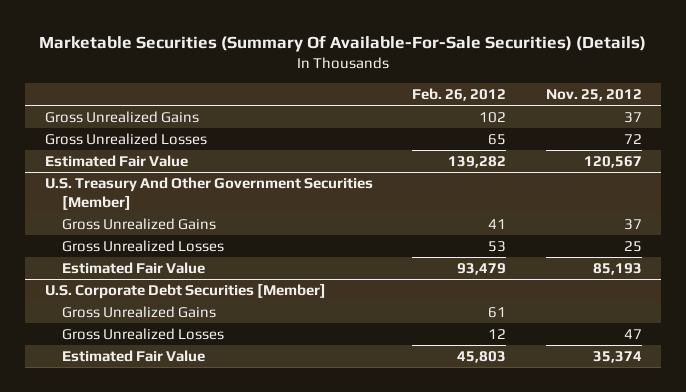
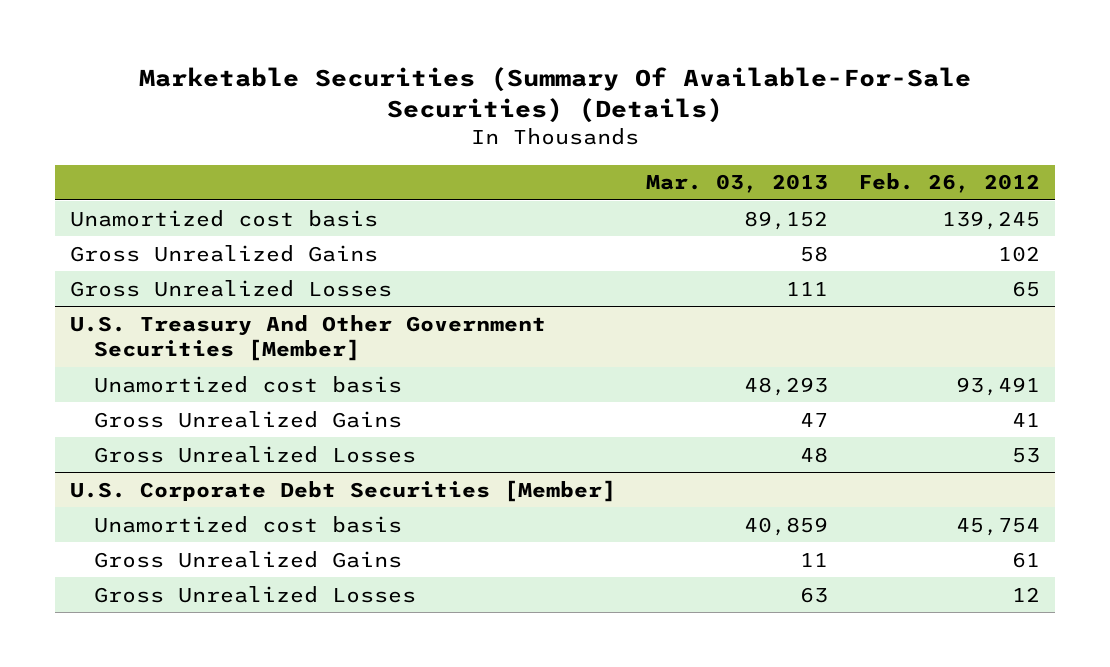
[545,88,642,101] Nov. 25, 2012 -> none
none -> [645,174,828,194] Mar. 03, 2013
none -> [69,209,378,227] Unamortized cost basis
[44,155,188,168] Estimated Fair Value -> none
none -> [93,375,402,393] Unamortized cost basis
[61,262,205,275] Estimated Fair Value -> none
none -> [93,515,402,533] Unamortized cost basis
[61,350,205,363] Estimated Fair Value -> none

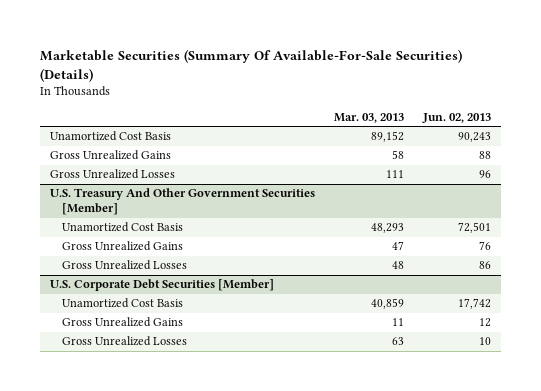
[858,173,1041,194] Feb. 26, 2012 -> none
none -> [422,113,492,124] Jun. 02, 2013
[69,209,378,227] Unamortized cost basis -> [49,131,171,142] Unamortized Cost Basis
[93,375,402,393] Unamortized cost basis -> [62,222,184,233] Unamortized Cost Basis
[93,515,402,533] Unamortized cost basis -> [62,298,184,309] Unamortized Cost Basis

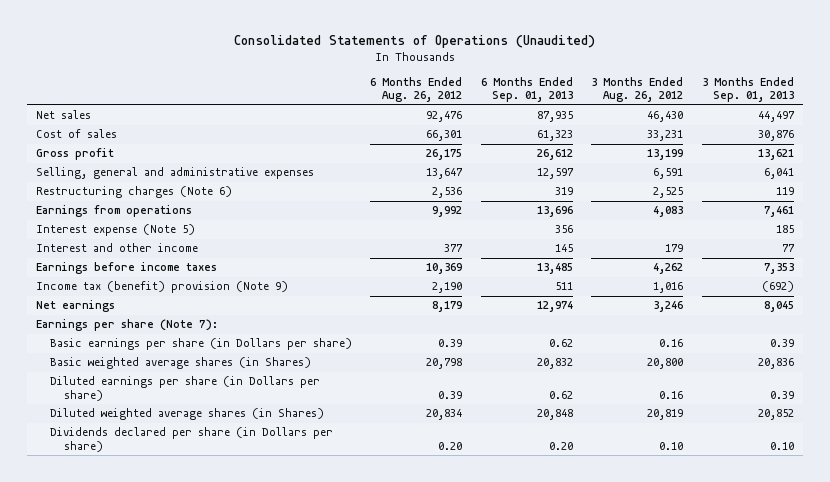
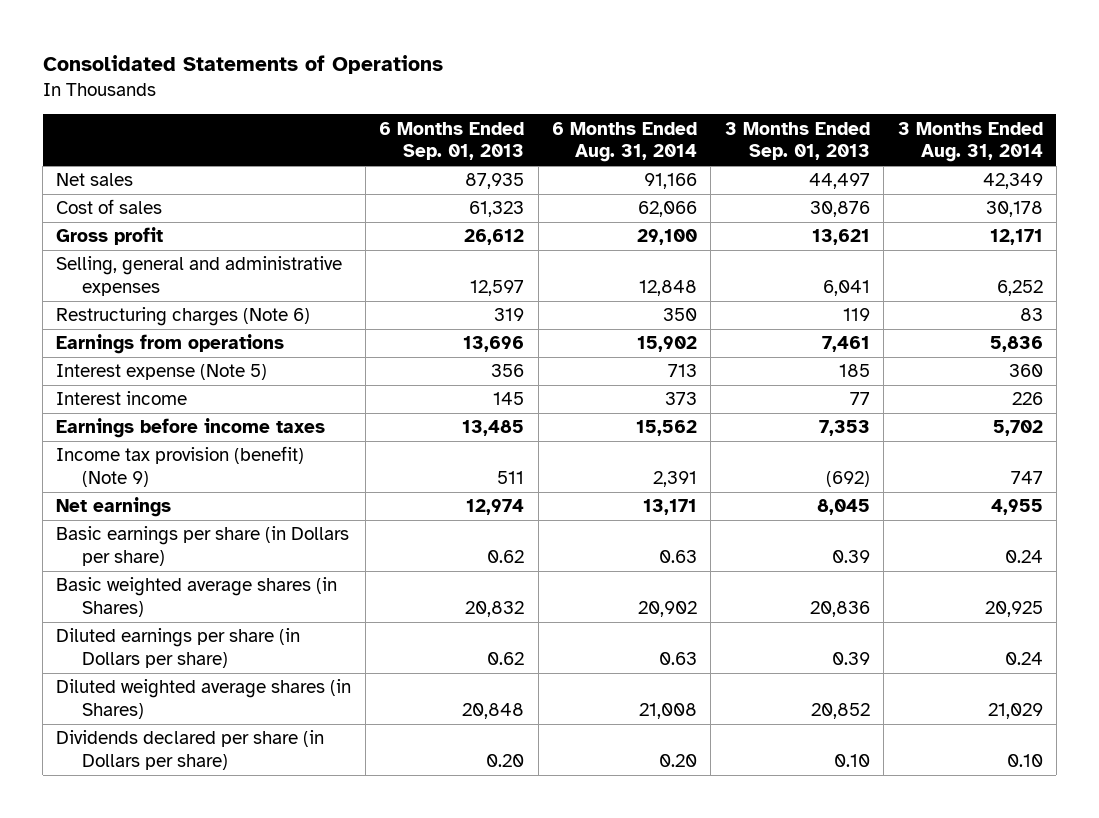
[233,34,595,48] Consolidated Statements of Operations (Unaudited) -> [42,55,443,75] Consolidated Statements of Operations
[370,76,463,103] 6 Months Ended Aug. 26, 2012 -> none
[591,76,684,103] 3 Months Ended Aug. 26, 2012 -> none
none -> [552,121,698,163] 6 Months Ended Aug. 31, 2014
none -> [897,121,1043,163] 3 Months Ended Aug. 31, 2014
[35,243,198,253] Interest and other income -> [56,391,188,406] Interest income
[35,281,288,294] Income tax (benefit) provision (Note 9) -> [56,446,305,488] Income tax provision (benefit) (Note 9)
[35,319,218,332] Earnings per share (Note 7): -> none

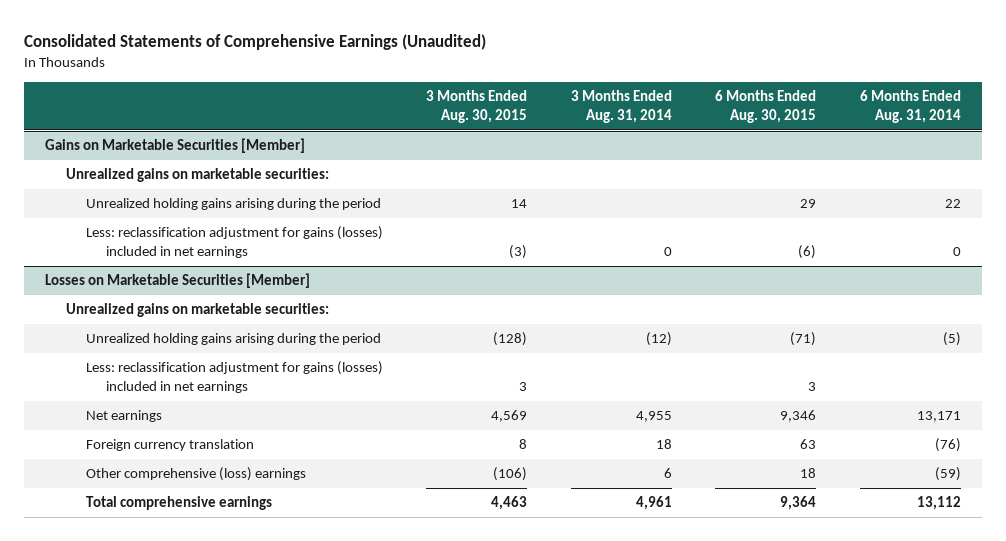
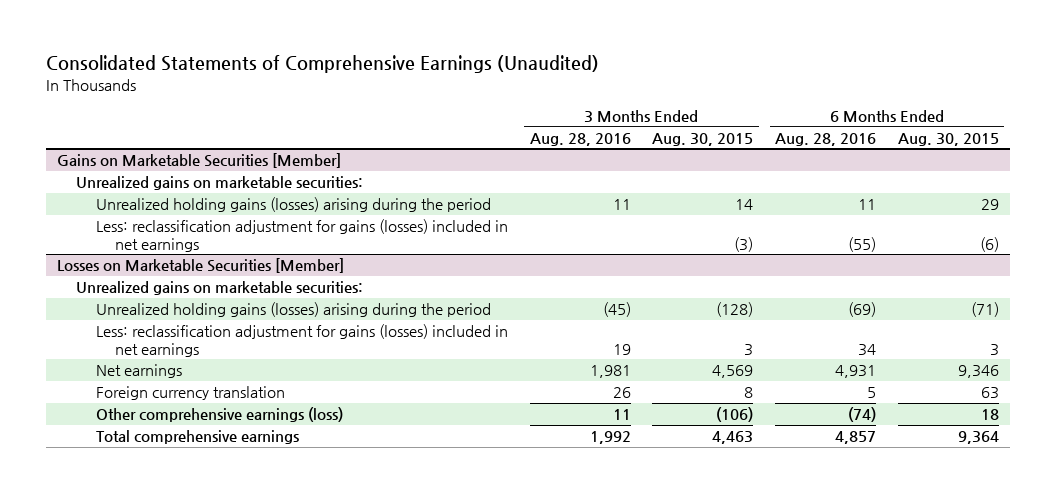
[570,90,672,123] 3 Months Ended Aug. 31, 2014 -> none
[859,90,961,123] 6 Months Ended Aug. 31, 2014 -> none
none -> [529,132,631,146] Aug. 28, 2016
none -> [775,132,877,146] Aug. 28, 2016
[85,198,381,211] Unrealized holding gains arising during the period -> [95,197,491,213] Unrealized holding gains (losses) arising during the period
[85,333,381,346] Unrealized holding gains arising during the period -> [95,302,491,318] Unrealized holding gains (losses) arising during the period
[85,467,306,482] Other comprehensive (loss) earnings -> [95,407,343,423] Other comprehensive earnings (loss)

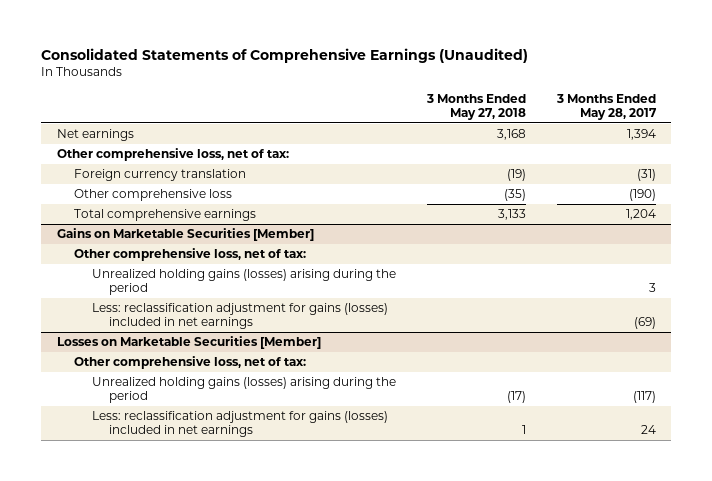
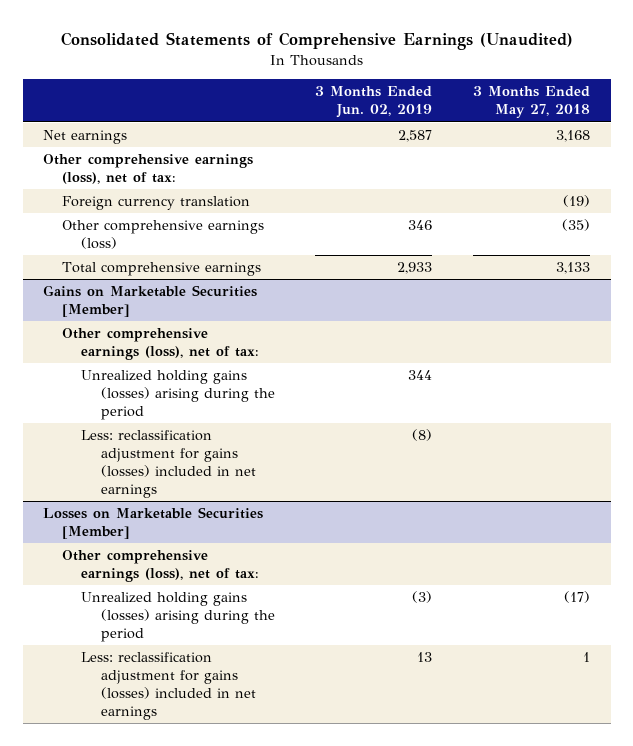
[555,93,657,121] 3 Months Ended May 28, 2017 -> none
none -> [315,86,433,119] 3 Months Ended Jun. 02, 2019
[56,148,289,162] Other comprehensive loss, net of tax: -> [42,154,253,185] Other comprehensive earnings (loss), net of tax:
[74,189,233,202] Other comprehensive loss -> [62,220,265,250] Other comprehensive earnings (loss)
[74,248,307,262] Other comprehensive loss, net of tax: -> [62,328,260,361] Other comprehensive earnings (loss), net of tax:
[74,356,307,370] Other comprehensive loss, net of tax: -> [62,550,260,583] Other comprehensive earnings (loss), net of tax:

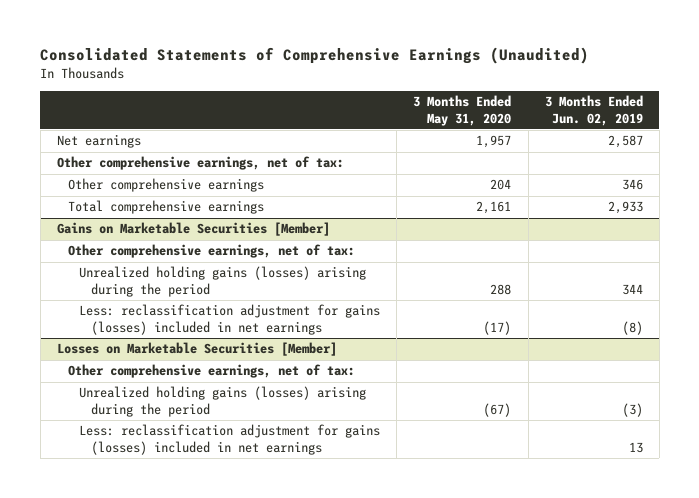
[473,86,591,119] 3 Months Ended May 27, 2018 -> none
none -> [413,95,512,126] 3 Months Ended May 31, 2020
[62,196,251,211] Foreign currency translation -> none
[42,154,253,185] Other comprehensive earnings (loss), net of tax: -> [56,156,344,171] Other comprehensive earnings, net of tax:
[62,220,265,250] Other comprehensive earnings (loss) -> [68,178,265,193] Other comprehensive earnings
[62,328,260,361] Other comprehensive earnings (loss), net of tax: -> [68,244,356,259] Other comprehensive earnings, net of tax:
[62,550,260,583] Other comprehensive earnings (loss), net of tax: -> [68,364,356,379] Other comprehensive earnings, net of tax:

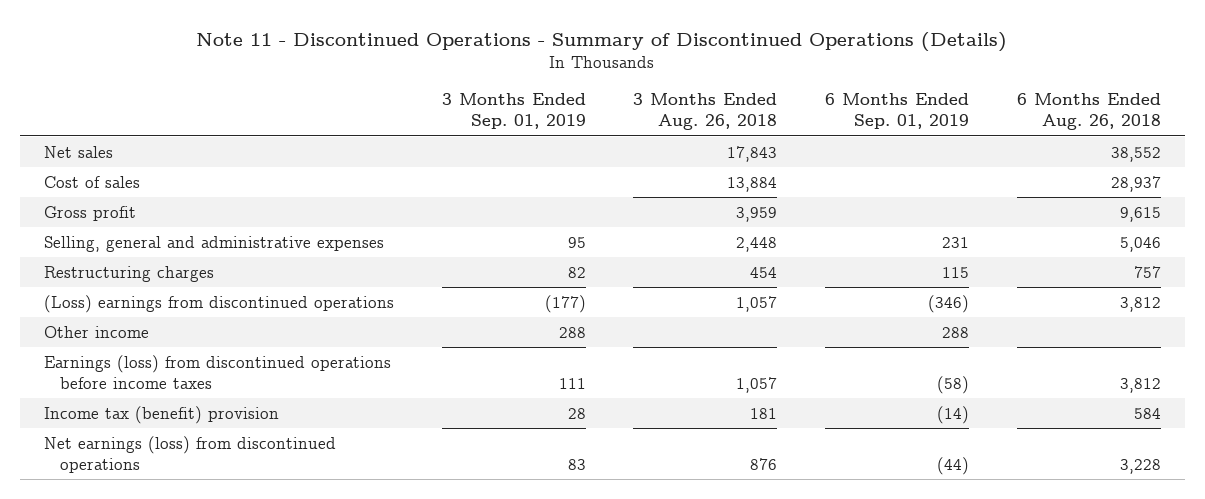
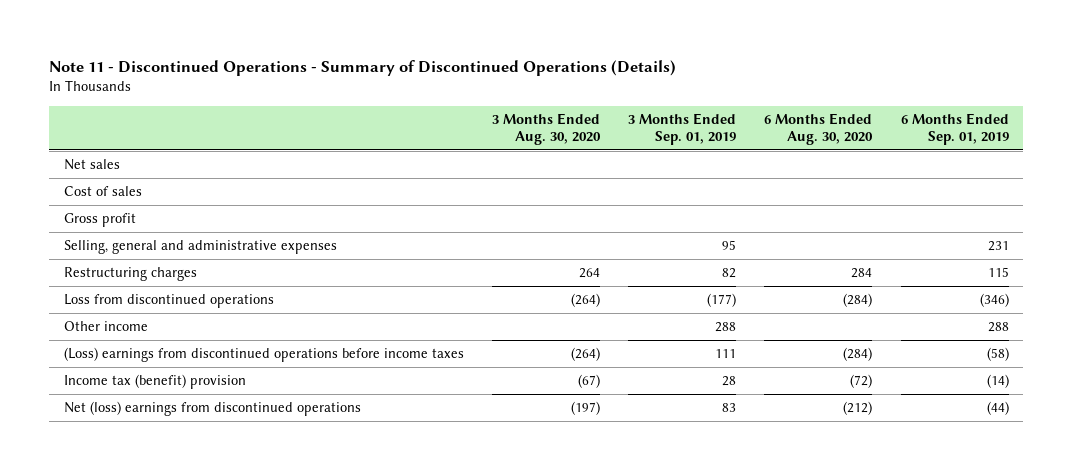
[633,93,778,131] 3 Months Ended Aug. 26, 2018 -> none
[1016,93,1161,131] 6 Months Ended Aug. 26, 2018 -> none
none -> [491,112,601,145] 3 Months Ended Aug. 30, 2020
none -> [764,112,874,145] 6 Months Ended Aug. 30, 2020
[44,294,395,313] (Loss) earnings from discontinued operations -> [63,294,274,309] Loss from discontinued operations
[44,354,392,389] Earnings (loss) from discontinued operations before income taxes -> [63,347,464,363] (Loss) earnings from discontinued operations before income taxes
[44,435,337,473] Net earnings (loss) from discontinued operations -> [63,401,361,417] Net (loss) earnings from discontinued operations

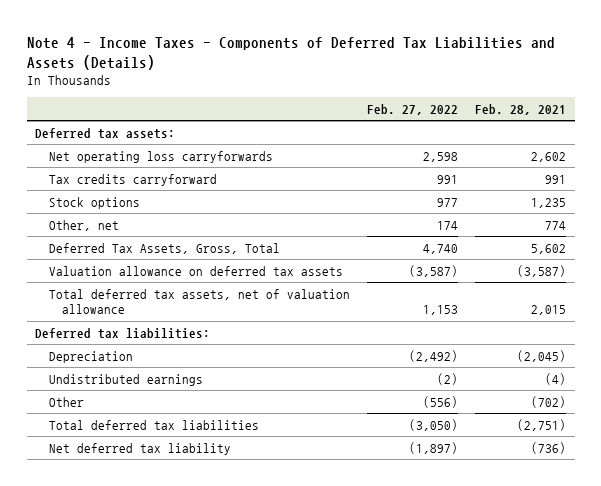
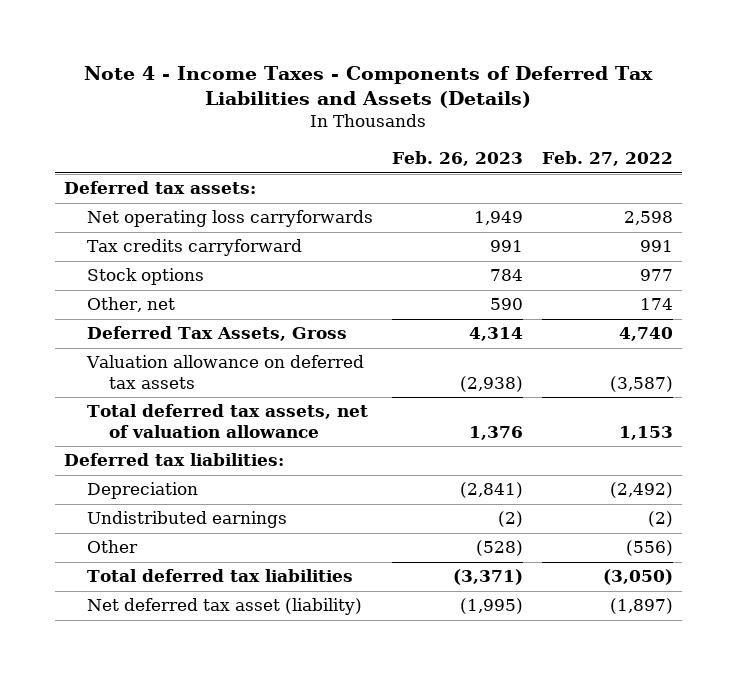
[475,103,567,115] Feb. 28, 2021 -> none
none -> [391,151,523,167] Feb. 26, 2023
[48,242,280,254] Deferred Tax Assets, Gross, Total -> [86,326,347,342] Deferred Tax Assets, Gross
[48,442,231,455] Net deferred tax liability -> [86,598,362,616] Net deferred tax asset (liability)

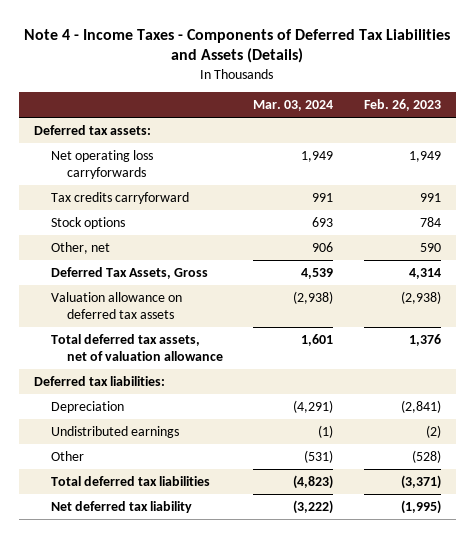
[541,151,673,167] Feb. 27, 2022 -> none
none -> [253,99,334,111] Mar. 03, 2024
[86,598,362,616] Net deferred tax asset (liability) -> [50,501,192,514] Net deferred tax liability

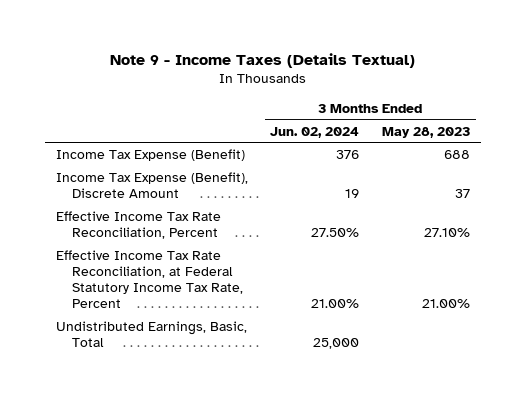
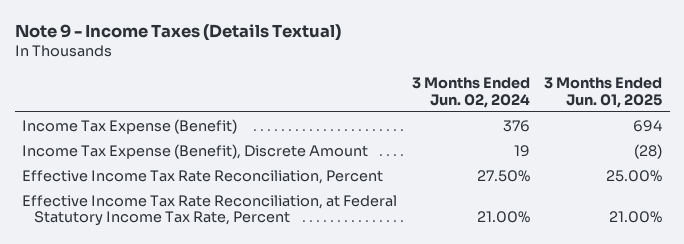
[382,126,471,138] May 28, 2023 -> none
none -> [544,77,663,108] 3 Months Ended Jun. 01, 2025
[55,321,247,347] Undistributed Earnings, Basic, Total -> none

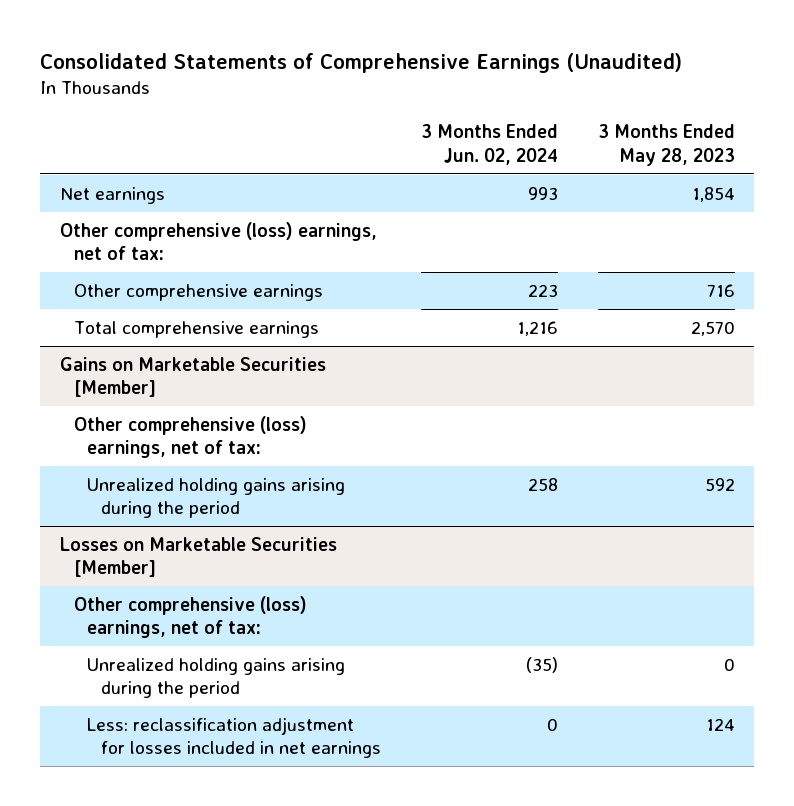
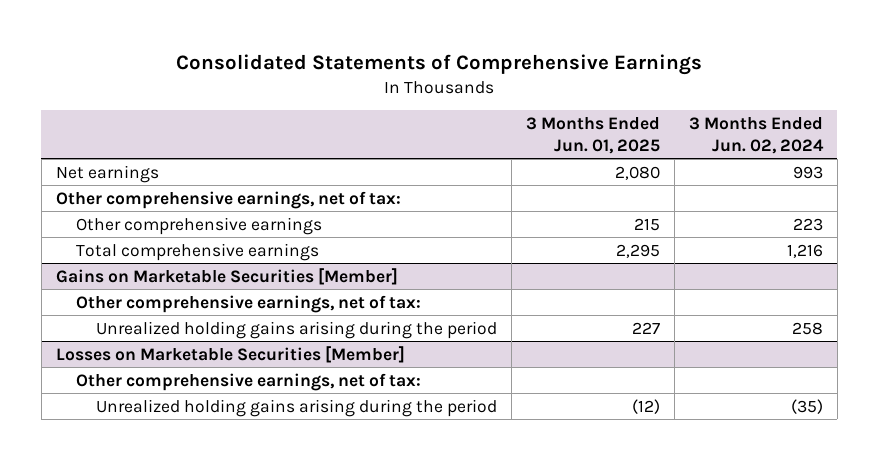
[39,53,682,74] Consolidated Statements of Comprehensive Earnings (Unaudited) -> [176,53,703,75] Consolidated Statements of Comprehensive Earnings
[597,123,735,166] 3 Months Ended May 28, 2023 -> none
none -> [525,116,660,154] 3 Months Ended Jun. 01, 2025
[59,221,377,261] Other comprehensive (loss) earnings, net of tax: -> [55,190,401,209] Other comprehensive earnings, net of tax:
[73,415,307,459] Other comprehensive (loss) earnings, net of tax: -> [75,294,421,313] Other comprehensive earnings, net of tax:
[73,595,307,639] Other comprehensive (loss) earnings, net of tax: -> [75,372,421,391] Other comprehensive earnings, net of tax:
[87,716,382,759] Less: reclassification adjustment for losses included in net earnings -> none

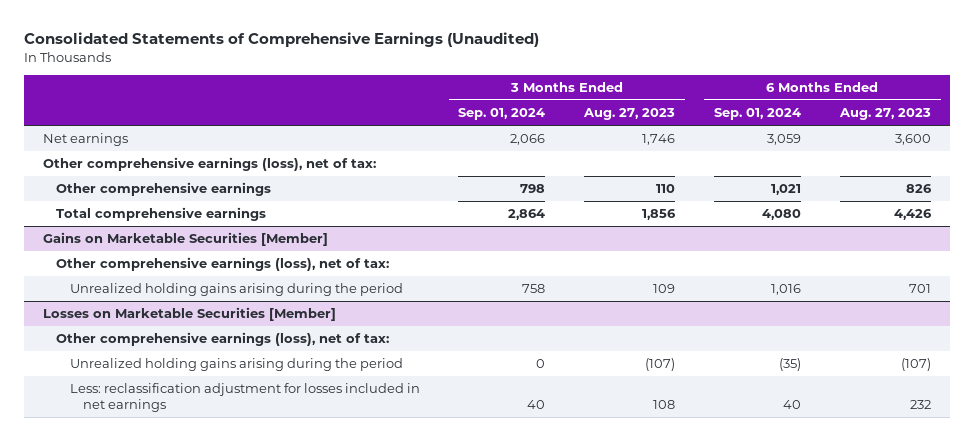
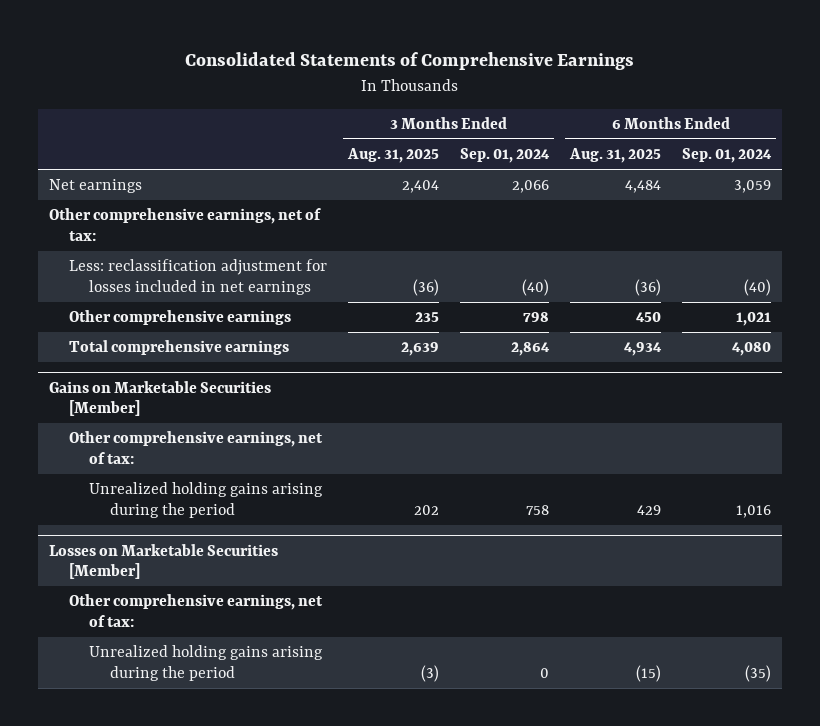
[23,32,539,48] Consolidated Statements of Comprehensive Earnings (Unaudited) -> [184,52,634,71] Consolidated Statements of Comprehensive Earnings
[583,107,676,120] Aug. 27, 2023 -> none
[838,107,931,120] Aug. 27, 2023 -> none
none -> [347,148,440,164] Aug. 31, 2025
none -> [569,148,662,164] Aug. 31, 2025
[43,157,377,172] Other comprehensive earnings (loss), net of tax: -> [48,208,321,242] Other comprehensive earnings, net of tax:
none -> [69,259,328,296] Less: reclassification adjustment for losses included in net earnings
[56,257,390,272] Other comprehensive earnings (loss), net of tax: -> [69,431,324,465] Other comprehensive earnings, net of tax:
[56,332,390,347] Other comprehensive earnings (loss), net of tax: -> [69,594,324,628] Other comprehensive earnings, net of tax:
[69,383,420,413] Less: reclassification adjustment for losses included in net earnings -> none

